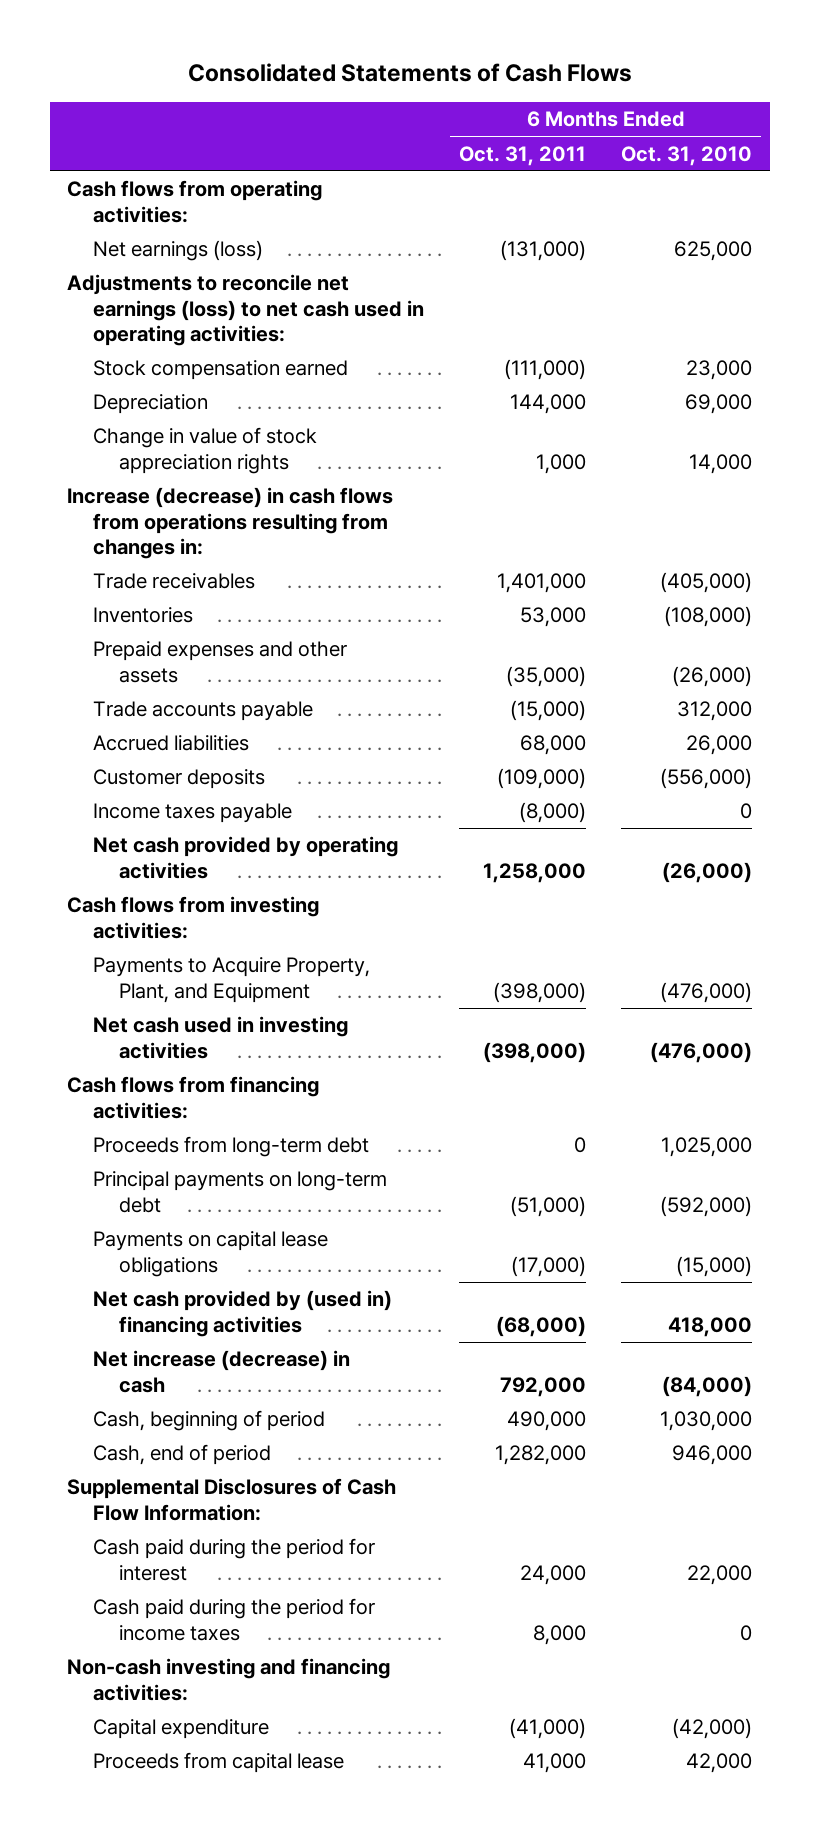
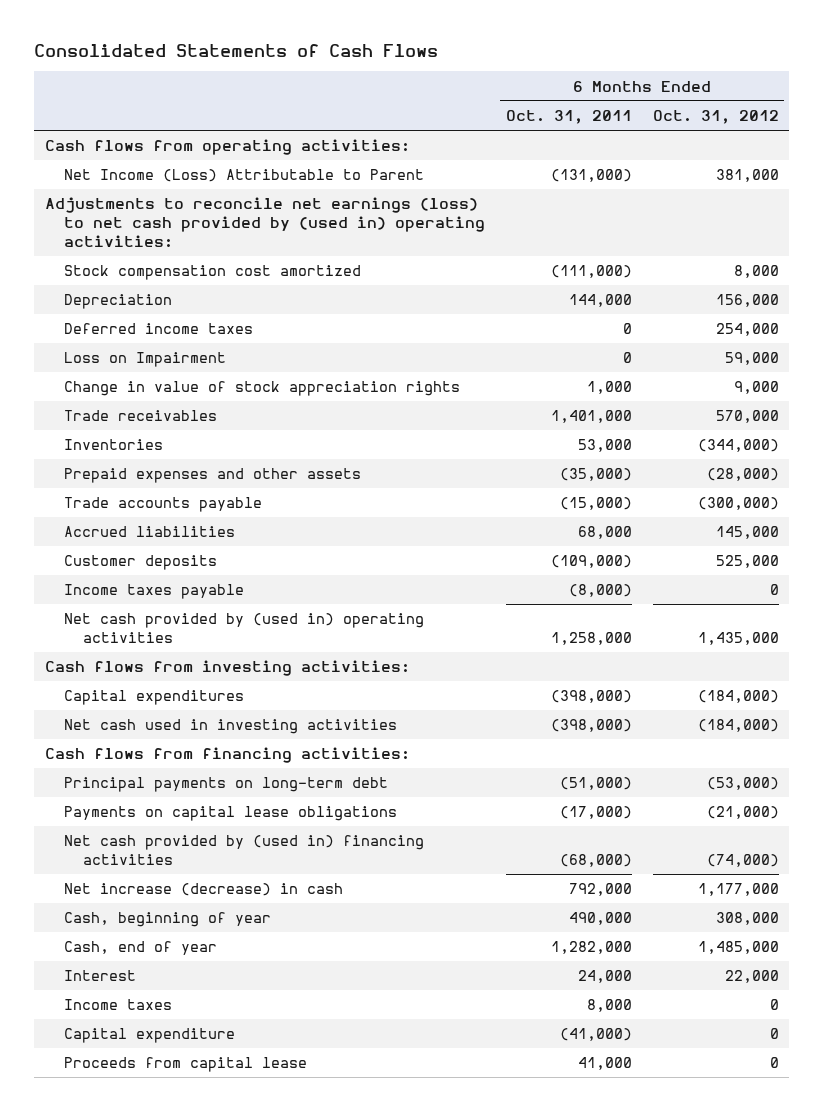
[621,145,753,166] Oct. 31, 2010 -> none
none -> [652,109,779,124] Oct. 31, 2012
[93,240,264,262] Net earnings (loss) -> [63,169,424,183] Net Income (Loss) Attributable to Parent
[67,274,425,347] Adjustments to reconcile net earnings (loss) to net cash used in operating activities: -> [44,197,485,248] Adjustments to reconcile net earnings (loss) to net cash provided by (used in) operating activities:
[93,360,349,381] Stock compensation earned -> [63,265,361,281] Stock compensation cost amortized
none -> [63,323,253,335] Deferred income taxes
none -> [63,352,226,368] Loss on Impairment
[67,487,394,560] Increase (decrease) in cash flows from operations resulting from changes in: -> none
[93,836,399,879] Net cash provided by operating activities -> [63,613,424,644] Net cash provided by (used in) operating activities
[93,957,371,1003] Payments to Acquire Property, Plant, and Equipment -> [63,690,244,706] Capital expenditures
[93,1136,370,1158] Proceeds from long-term debt -> none
[67,1478,397,1521] Supplemental Disclosures of Cash Flow Information: -> none
[67,1658,391,1701] Non-cash investing and financing activities: -> none
[93,1410,326,1432] Cash, beginning of period -> [63,912,271,928] Cash, beginning of year
[93,1444,272,1466] Cash, end of period -> [63,941,217,956] Cash, end of year
[93,1538,376,1581] Cash paid during the period for interest -> [63,970,136,982] Interest
[93,1598,376,1641] Cash paid during the period for income taxes -> [63,999,172,1011] Income taxes

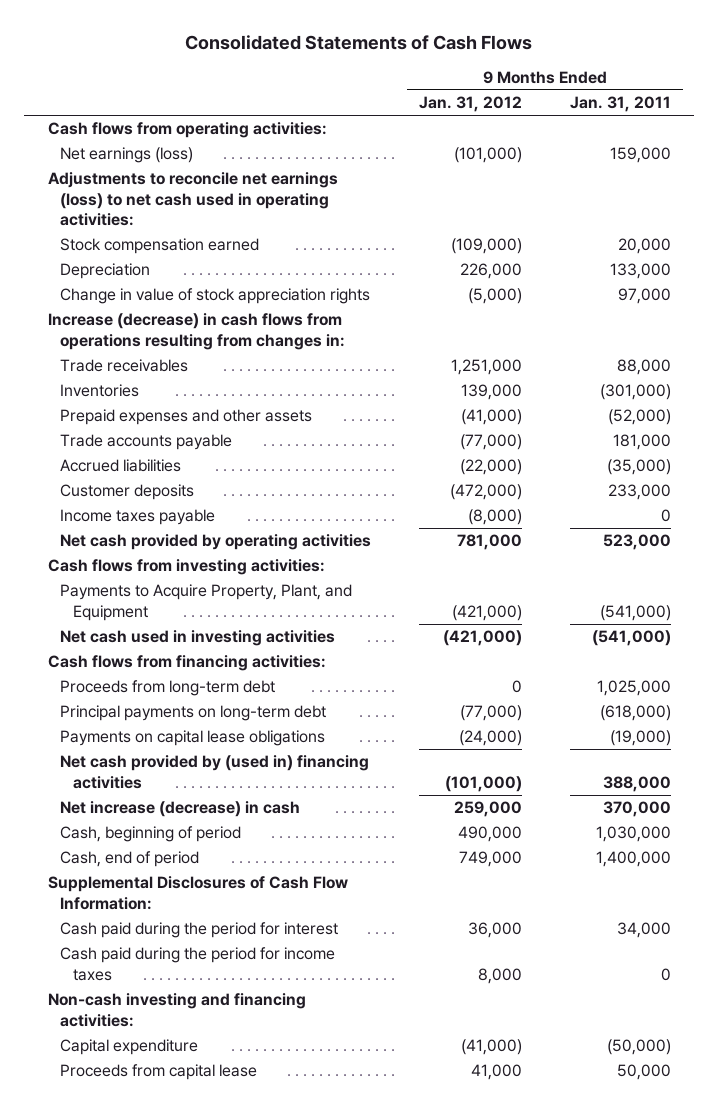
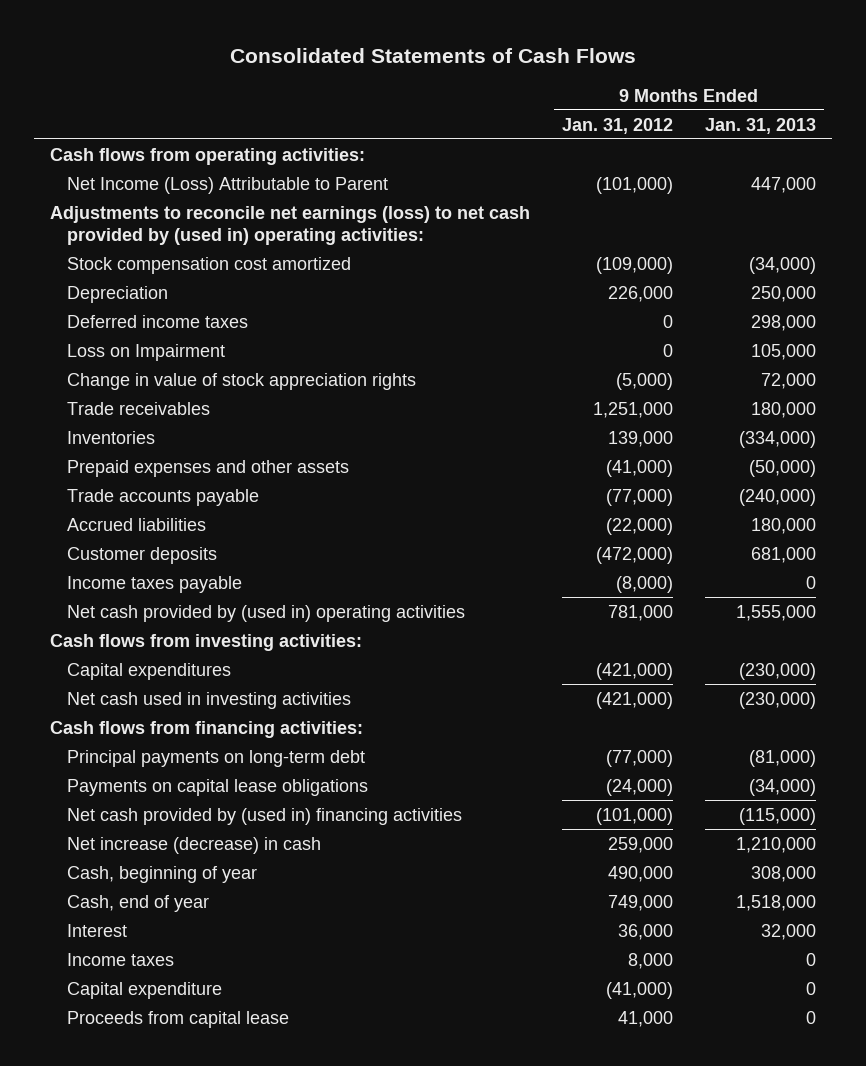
[569,96,671,113] Jan. 31, 2011 -> none
none -> [704,117,816,134] Jan. 31, 2013
[60,238,260,255] Stock compensation earned -> none
[60,147,194,164] Net earnings (loss) -> [67,176,389,194] Net Income (Loss) Attributable to Parent
[47,172,338,226] Adjustments to reconcile net earnings (loss) to net cash used in operating activities: -> [50,205,531,245] Adjustments to reconcile net earnings (loss) to net cash provided by (used in) operating activities:
none -> [67,256,352,274] Stock compensation cost amortized
none -> [67,314,249,328] Deferred income taxes
none -> [67,343,226,361] Loss on Impairment
[47,313,346,350] Increase (decrease) in cash flows from operations resulting from changes in: -> none
[60,534,372,551] Net cash provided by operating activities -> [67,604,466,622] Net cash provided by (used in) operating activities
[60,584,353,621] Payments to Acquire Property, Plant, and Equipment -> [67,662,232,680] Capital expenditures
[60,680,276,697] Proceeds from long-term debt -> none
[47,876,348,910] Supplemental Disclosures of Cash Flow Information: -> none
[47,993,306,1027] Non-cash investing and financing activities: -> none
[60,826,242,843] Cash, beginning of period -> [67,865,258,883] Cash, beginning of year
[60,851,200,868] Cash, end of period -> [67,894,210,912] Cash, end of year
[60,922,339,939] Cash paid during the period for interest -> [67,923,128,937] Interest
[60,947,336,981] Cash paid during the period for income taxes -> [67,952,175,966] Income taxes

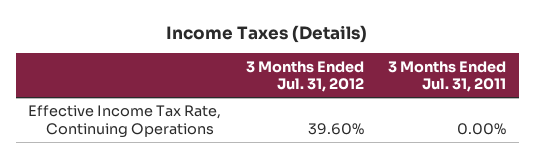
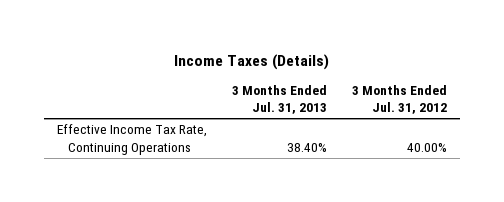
[388,60,507,93] 3 Months Ended Jul. 31, 2011 -> none
none -> [232,84,328,115] 3 Months Ended Jul. 31, 2013
[307,123,364,136] 39.60% -> [407,143,448,153] 40.00%

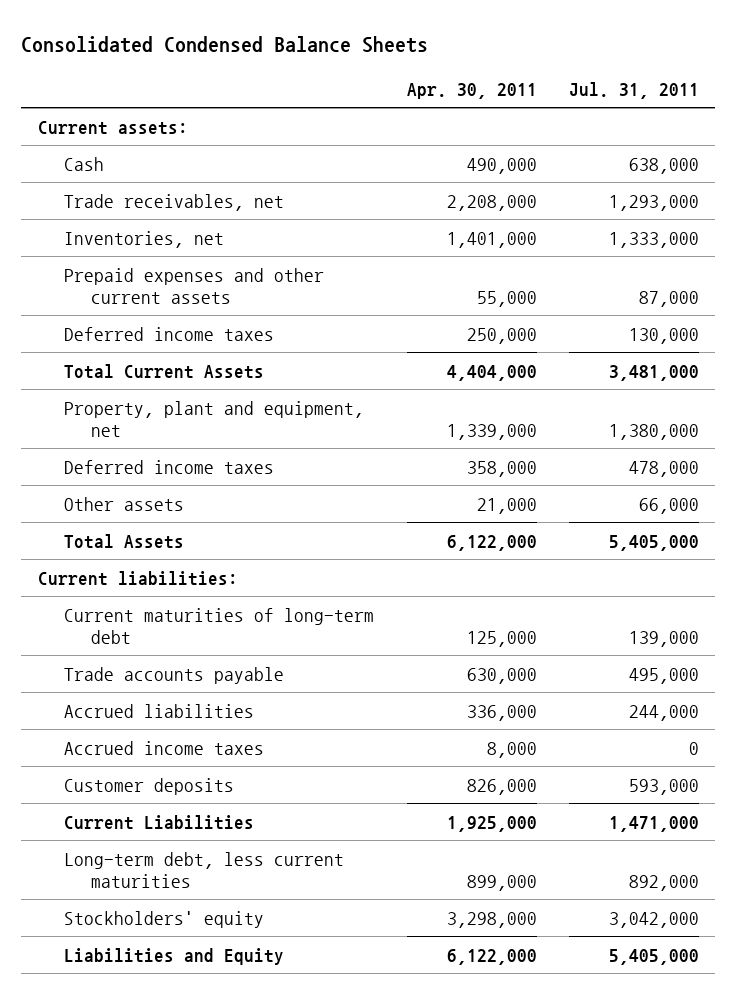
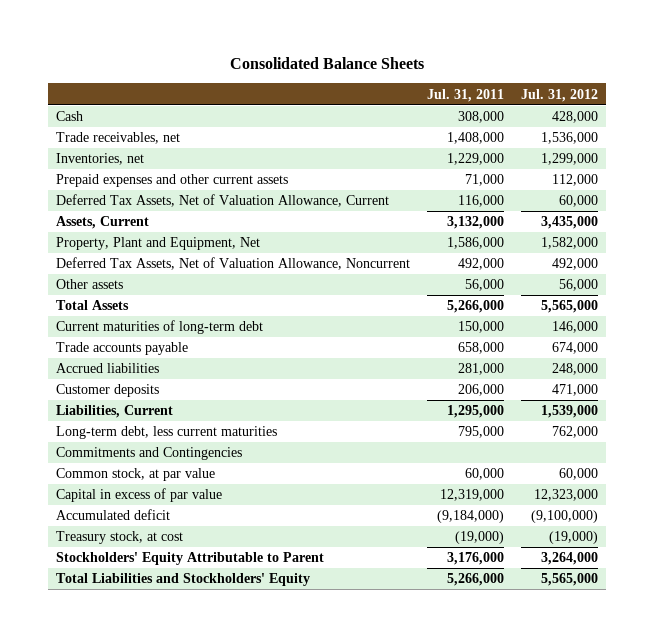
[21,35,429,53] Consolidated Condensed Balance Sheets -> [230,57,425,70] Consolidated Balance Sheets
[406,82,537,99] Apr. 30, 2011 -> none
none -> [520,88,598,102] Jul. 31, 2012
[37,120,188,135] Current assets: -> none
[37,570,238,586] Current liabilities: -> none
[64,740,265,755] Accrued income taxes -> none
[629,157,700,174] 638,000 -> [458,111,505,124] 308,000
[609,194,700,211] 1,293,000 -> [447,132,505,145] 1,408,000
[609,231,700,248] 1,333,000 -> [447,153,505,166] 1,229,000
[639,290,700,307] 87,000 -> [465,174,505,187] 71,000
[64,326,275,341] Deferred income taxes -> [56,194,390,208] Deferred Tax Assets, Net of Valuation Allowance, Current
[629,327,700,344] 130,000 -> [458,195,505,208] 116,000
[64,363,265,379] Total Current Assets -> [56,216,150,230] Assets, Current
[609,364,700,381] 3,481,000 -> [447,216,505,230] 3,132,000
[64,400,365,437] Property, plant and equipment, net -> [56,237,261,251] Property, Plant and Equipment, Net
[609,423,700,440] 1,380,000 -> [447,237,505,250] 1,586,000
[64,459,275,474] Deferred income taxes -> [56,257,411,271] Deferred Tax Assets, Net of Valuation Allowance, Noncurrent
[629,460,700,477] 478,000 -> [458,258,505,271] 492,000
[639,497,700,514] 66,000 -> [465,279,505,292] 56,000
[609,534,700,551] 5,405,000 -> [447,300,505,314] 5,266,000
[629,630,700,647] 139,000 -> [458,321,505,334] 150,000
[629,667,700,684] 495,000 -> [458,342,505,355] 658,000
[629,704,700,721] 244,000 -> [458,363,505,376] 281,000
[629,778,700,795] 593,000 -> [458,384,505,397] 206,000
[64,814,255,830] Current Liabilities -> [56,405,174,419] Liabilities, Current
[609,815,700,832] 1,471,000 -> [447,405,505,419] 1,295,000
[629,874,700,891] 892,000 -> [458,426,505,439] 795,000
none -> [56,447,243,461] Commitments and Contingencies
none -> [56,468,216,482] Common stock, at par value
none -> [56,488,223,503] Capital in excess of par value
none -> [56,509,171,521] Accumulated deficit
none -> [56,531,184,545] Treasury stock, at cost
[64,910,265,928] Stockholders' equity -> [56,552,325,566] Stockholders' Equity Attributable to Parent
[609,911,700,928] 3,042,000 -> [447,552,505,566] 3,176,000
[64,947,285,965] Liabilities and Equity -> [56,573,311,587] Total Liabilities and Stockholders' Equity
[609,948,700,965] 5,405,000 -> [447,573,505,587] 5,266,000

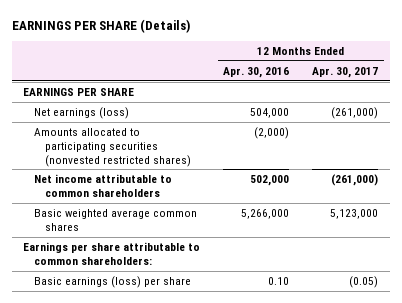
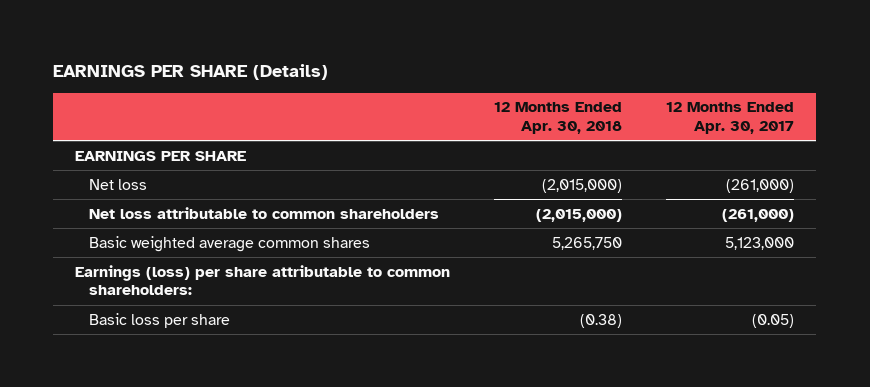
[223,66,290,78] Apr. 30, 2016 -> none
none -> [494,102,623,135] 12 Months Ended Apr. 30, 2018
[34,127,191,167] Amounts allocated to participating securities (nonvested restricted shares) -> none
[34,106,130,119] Net earnings (loss) -> [89,178,148,190] Net loss
[34,173,173,197] Net income attributable to common shareholders -> [89,206,440,219] Net loss attributable to common shareholders
[23,241,201,265] Earnings per share attributable to common shareholders: -> [75,264,451,296] Earnings (loss) per share attributable to common shareholders:
[34,275,192,288] Basic earnings (loss) per share -> [89,312,231,328] Basic loss per share

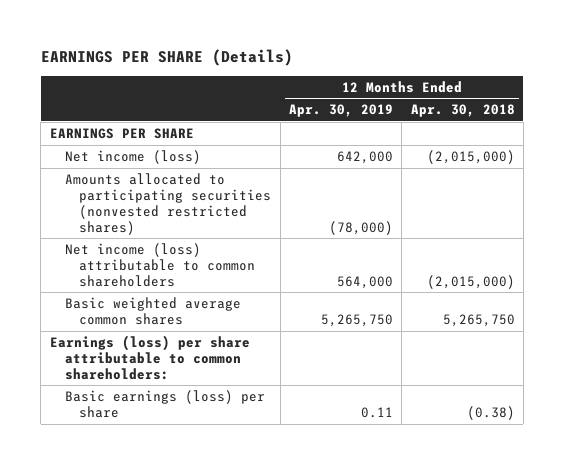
[666,102,795,135] 12 Months Ended Apr. 30, 2017 -> none
none -> [289,104,394,118] Apr. 30, 2019
[89,178,148,190] Net loss -> [64,150,201,165] Net income (loss)
none -> [64,173,272,235] Amounts allocated to participating securities (nonvested restricted shares)
[89,206,440,219] Net loss attributable to common shareholders -> [64,243,256,287] Net income (loss) attributable to common shareholders
[89,312,231,328] Basic loss per share -> [64,390,265,418] Basic earnings (loss) per share

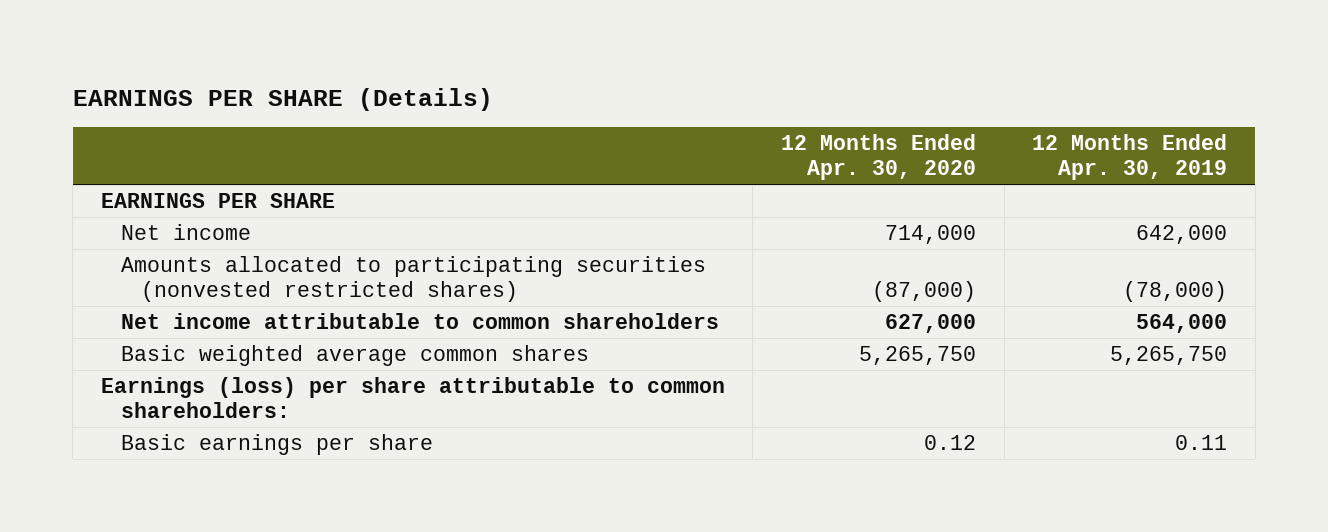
[410,104,515,118] Apr. 30, 2018 -> none
none -> [780,134,976,181] 12 Months Ended Apr. 30, 2020
[64,150,201,165] Net income (loss) -> [120,224,251,241] Net income
[64,243,256,287] Net income (loss) attributable to common shareholders -> [120,313,719,330] Net income attributable to common shareholders
[64,390,265,418] Basic earnings (loss) per share -> [120,434,433,456] Basic earnings per share

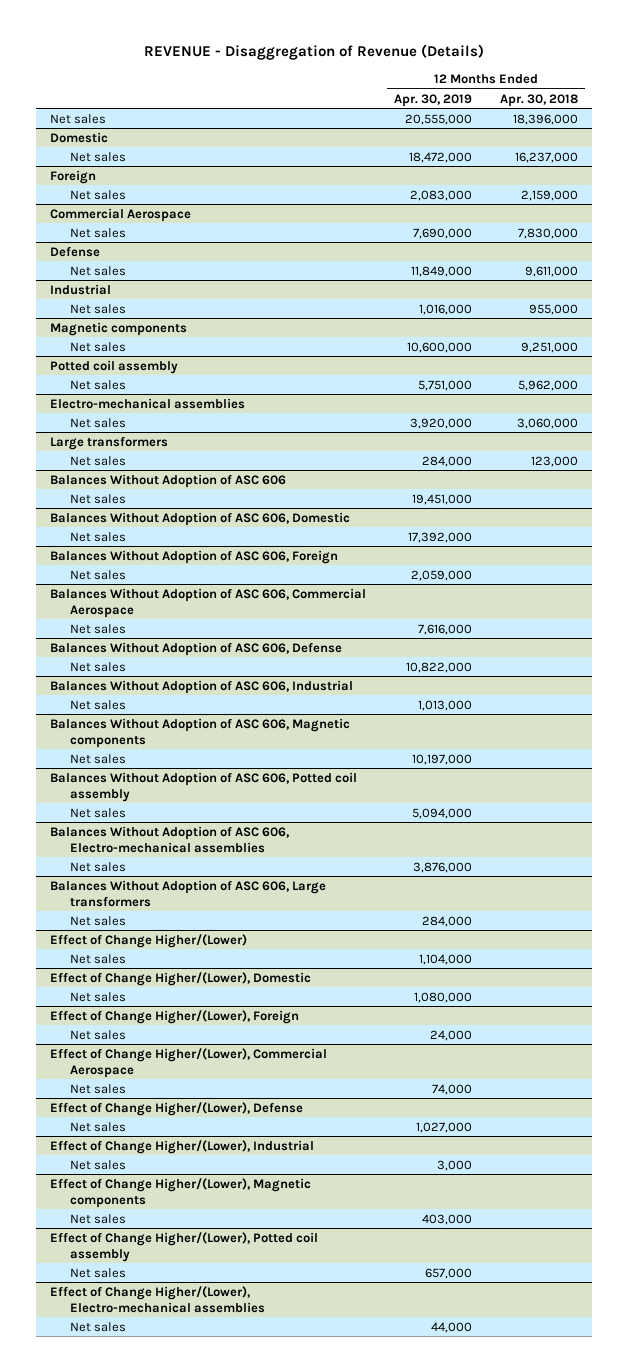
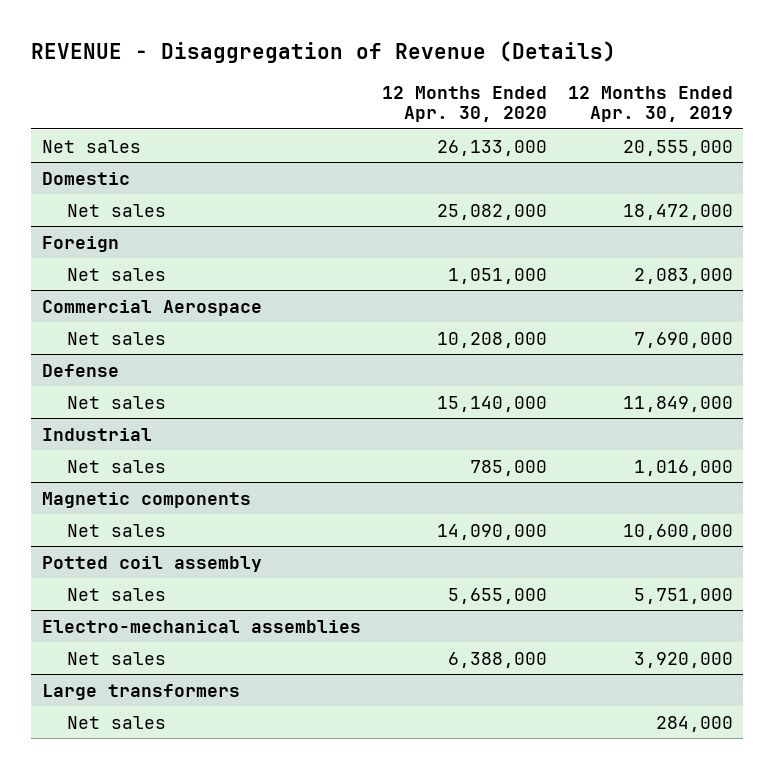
[500,93,579,107] Apr. 30, 2018 -> none
none -> [381,85,547,123] 12 Months Ended Apr. 30, 2020
[50,473,287,488] Balances Without Adoption of ASC 606 -> none
[69,493,126,504] Net sales -> none
[50,511,351,526] Balances Without Adoption of ASC 606, Domestic -> none
[69,531,126,542] Net sales -> none
[50,549,339,564] Balances Without Adoption of ASC 606, Foreign -> none
[69,569,126,580] Net sales -> none
[50,587,367,618] Balances Without Adoption of ASC 606, Commercial Aerospace -> none
[69,623,126,634] Net sales -> none
[50,641,343,656] Balances Without Adoption of ASC 606, Defense -> none
[69,661,126,672] Net sales -> none
[50,679,354,694] Balances Without Adoption of ASC 606, Industrial -> none
[69,699,126,710] Net sales -> none
[50,717,351,748] Balances Without Adoption of ASC 606, Magnetic components -> none
[69,753,126,764] Net sales -> none
[50,771,358,802] Balances Without Adoption of ASC 606, Potted coil assembly -> none
[69,807,126,818] Net sales -> none
[50,825,290,853] Balances Without Adoption of ASC 606, Electro-mechanical assemblies -> none
[69,861,126,872] Net sales -> none
[50,879,327,907] Balances Without Adoption of ASC 606, Large transformers -> none
[69,915,126,926] Net sales -> none
[50,933,248,948] Effect of Change Higher/(Lower) -> none
[69,953,126,964] Net sales -> none
[50,971,312,986] Effect of Change Higher/(Lower), Domestic -> none
[69,991,126,1002] Net sales -> none
[50,1009,300,1024] Effect of Change Higher/(Lower), Foreign -> none
[69,1029,126,1040] Net sales -> none
[50,1047,328,1078] Effect of Change Higher/(Lower), Commercial Aerospace -> none
[69,1083,126,1094] Net sales -> none
[50,1101,304,1116] Effect of Change Higher/(Lower), Defense -> none
[69,1121,126,1132] Net sales -> none
[50,1139,315,1154] Effect of Change Higher/(Lower), Industrial -> none
[69,1159,126,1170] Net sales -> none
[50,1177,312,1208] Effect of Change Higher/(Lower), Magnetic components -> none
[69,1213,126,1224] Net sales -> none
[50,1231,319,1262] Effect of Change Higher/(Lower), Potted coil assembly -> none
[69,1267,126,1278] Net sales -> none
[50,1285,265,1313] Effect of Change Higher/(Lower), Electro-mechanical assemblies -> none
[69,1321,126,1332] Net sales -> none

